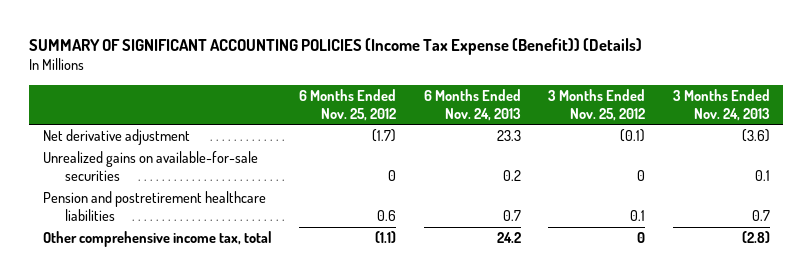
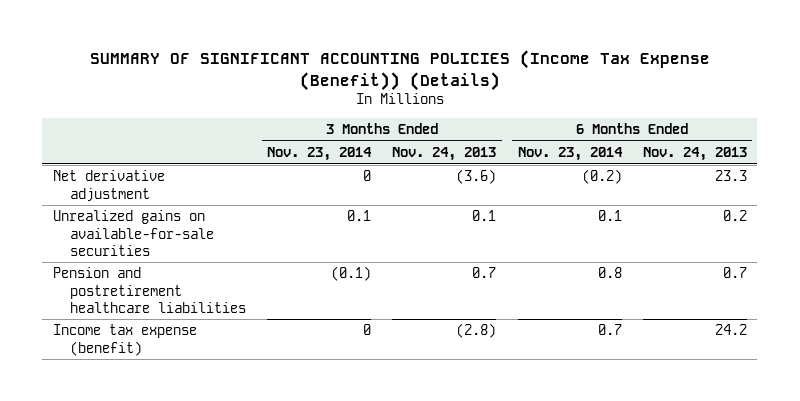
[299,88,397,121] 6 Months Ended Nov. 25, 2012 -> none
[548,88,646,121] 3 Months Ended Nov. 25, 2012 -> none
none -> [267,147,373,162] Nov. 23, 2014
none -> [517,147,623,162] Nov. 23, 2014
[42,231,272,248] Other comprehensive income tax, total -> [53,324,198,356] Income tax expense (benefit)

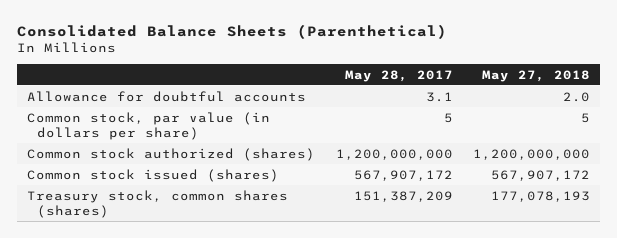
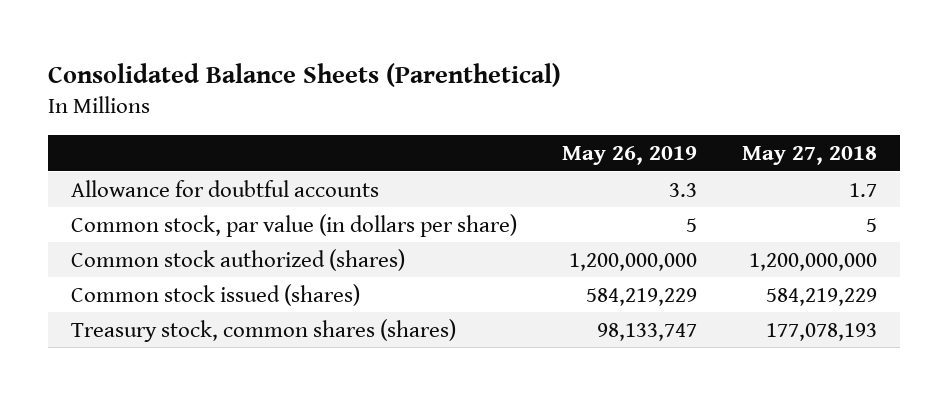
[344,69,453,82] May 28, 2017 -> none
none -> [562,145,698,165] May 26, 2019
[562,91,590,102] 2.0 -> [849,182,878,197] 1.7
[490,169,590,181] 567,907,172 -> [766,287,878,306] 584,219,229

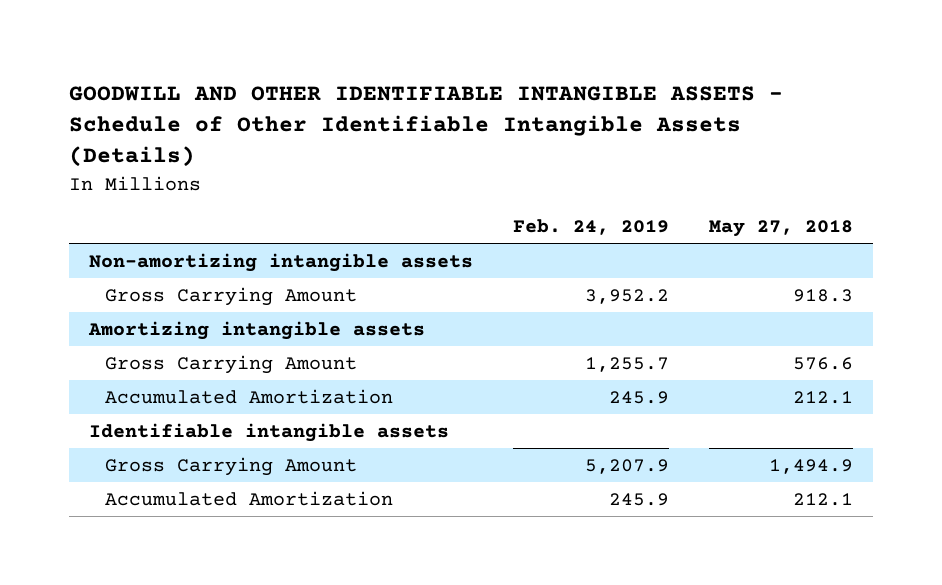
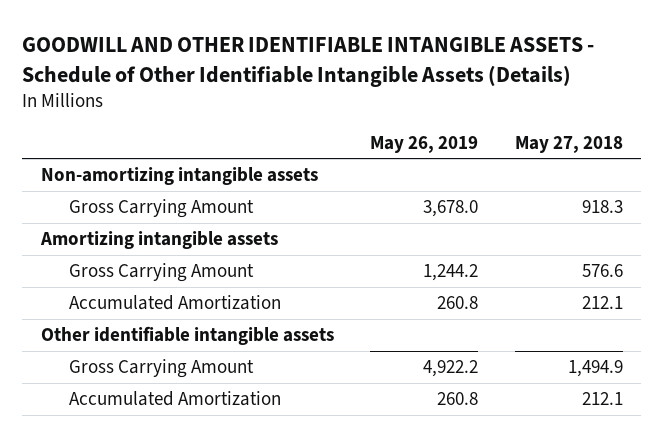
[513,219,670,236] Feb. 24, 2019 -> none
none -> [370,135,479,153] May 26, 2019
[88,422,449,442] Identifiable intangible assets -> [40,326,334,346] Other identifiable intangible assets

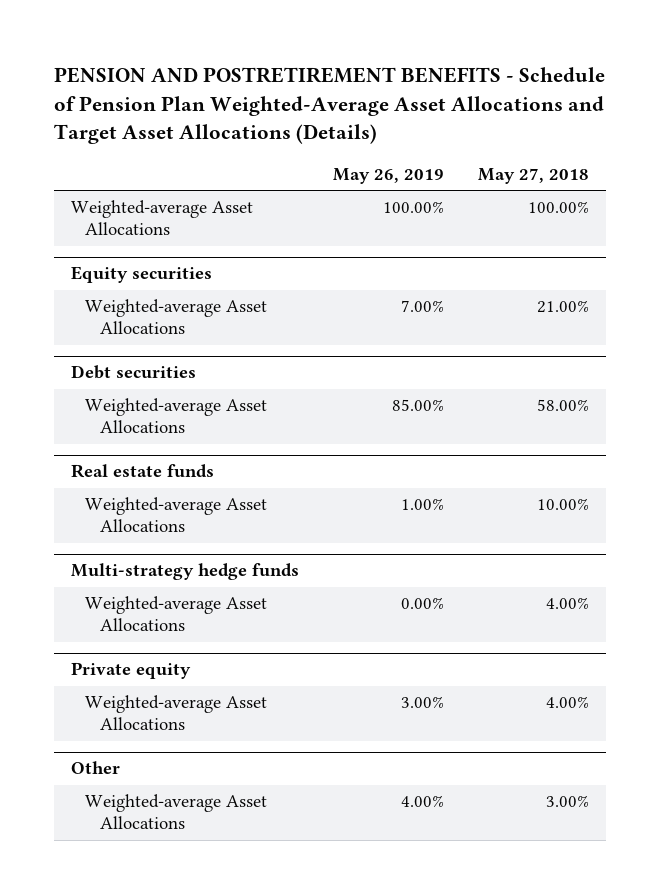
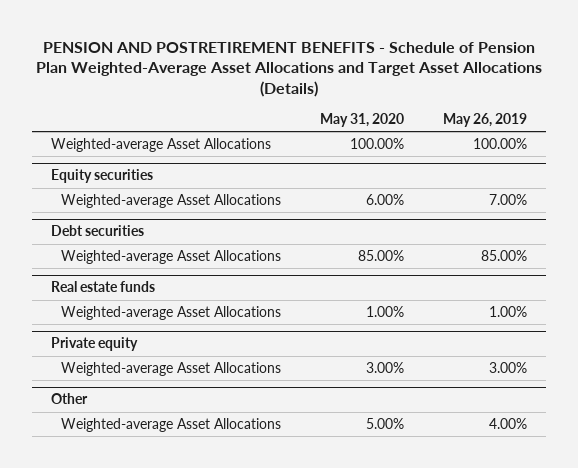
[477,168,589,185] May 27, 2018 -> none
none -> [320,113,405,128] May 31, 2020
[70,563,299,581] Multi-strategy hedge funds -> none
[85,596,268,632] Weighted-average Asset Allocations -> none

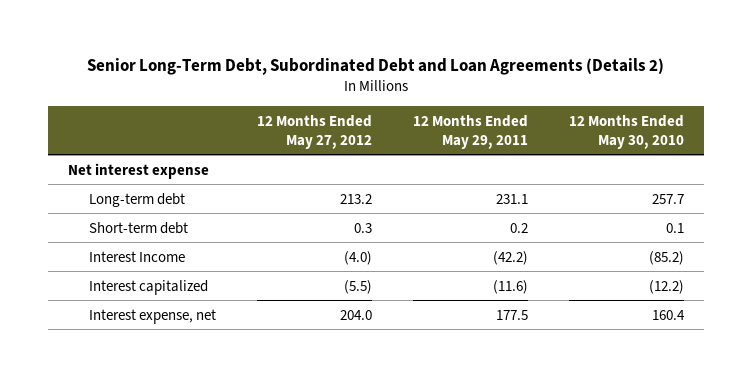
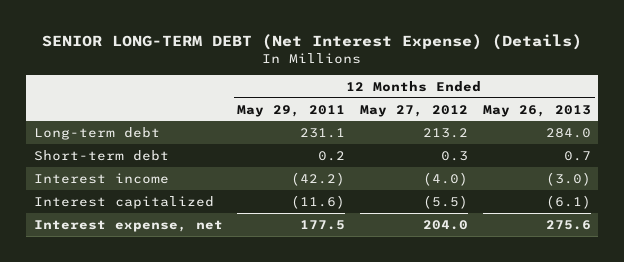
[86,57,664,75] Senior Long-Term Debt, Subordinated Debt and Loan Agreements (Details 2) -> [42,33,583,50] SENIOR LONG-TERM DEBT (Net Interest Expense) (Details)
[568,114,684,149] 12 Months Ended May 30, 2010 -> none
none -> [482,104,591,117] May 26, 2013
[67,162,209,179] Net interest expense -> none
[89,250,186,262] Interest Income -> [33,172,169,184] Interest income

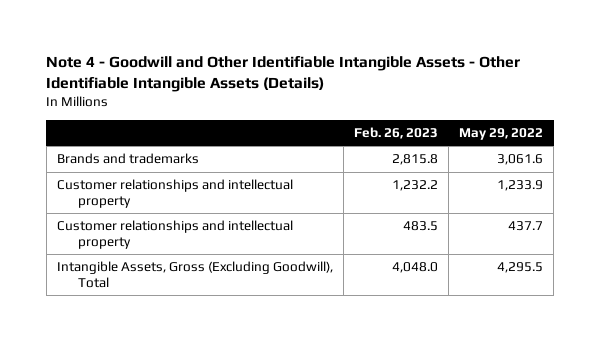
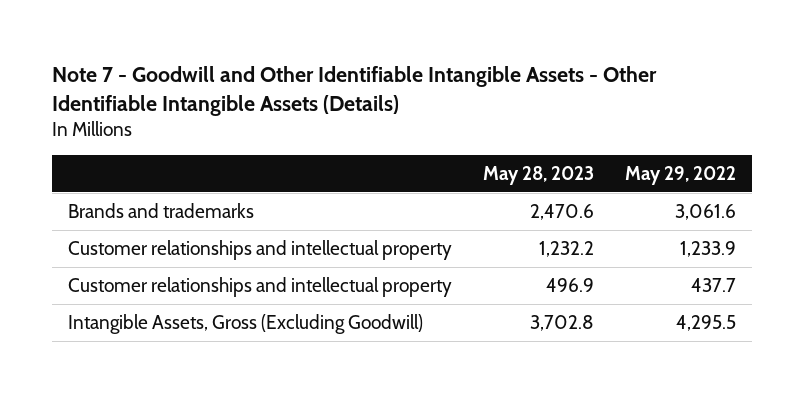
[46,55,521,92] Note 4 - Goodwill and Other Identifiable Intangible Assets - Other Identifiable Intangible Assets (Details) -> [52,65,658,116] Note 7 - Goodwill and Other Identifiable Intangible Assets - Other Identifiable Intangible Assets (Details)
[353,126,438,139] Feb. 26, 2023 -> none
none -> [483,166,595,186] May 28, 2023
[56,261,333,288] Intangible Assets, Gross (Excluding Goodwill), Total -> [67,313,423,334] Intangible Assets, Gross (Excluding Goodwill)

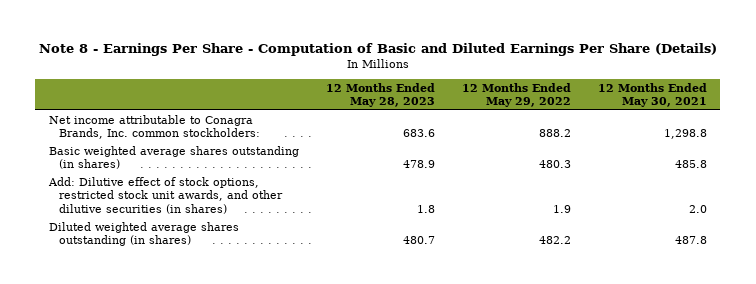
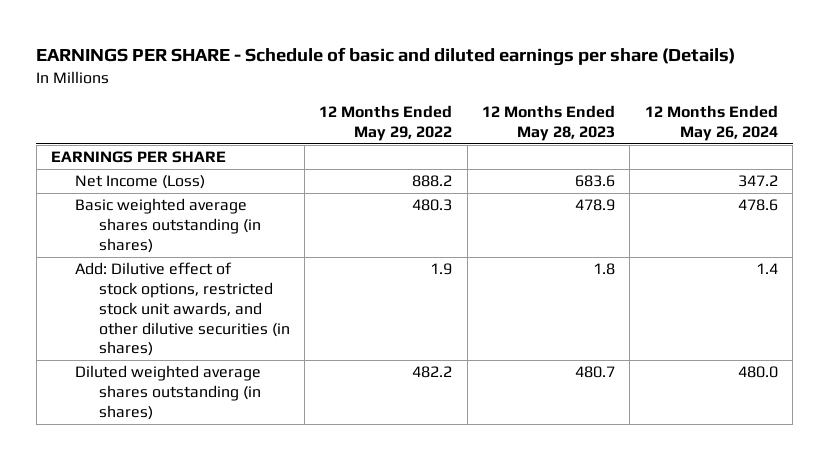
[38,42,717,56] Note 8 - Earnings Per Share - Computation of Basic and Diluted Earnings Per Share (Details) -> [36,47,736,67] EARNINGS PER SHARE - Schedule of basic and diluted earnings per share (Details)
[597,82,707,108] 12 Months Ended May 30, 2021 -> none
none -> [644,104,778,141] 12 Months Ended May 26, 2024
none -> [51,151,227,164] EARNINGS PER SHARE
[48,114,260,140] Net income attributable to Conagra Brands, Inc. common stockholders: -> [74,175,205,190] Net Income (Loss)

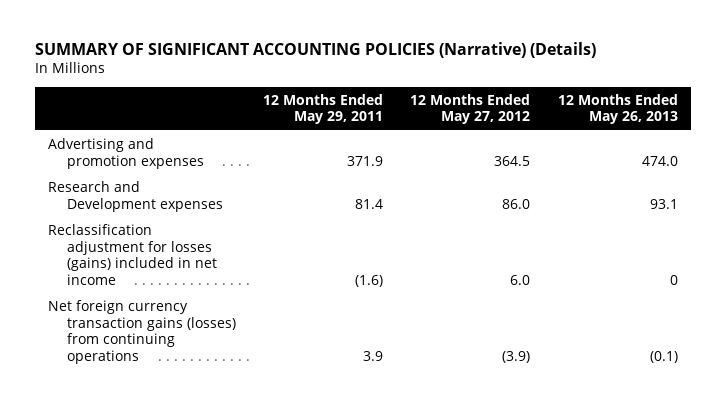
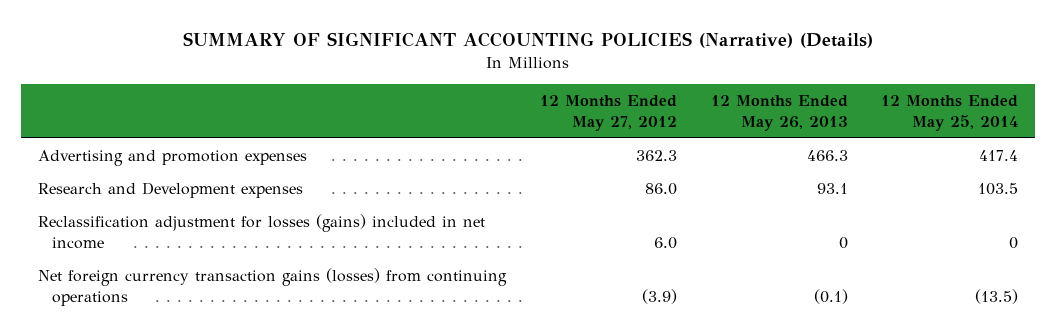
[263,93,384,125] 12 Months Ended May 29, 2011 -> none
none -> [881,94,1019,131] 12 Months Ended May 25, 2014
[494,155,531,166] 364.5 -> [635,150,677,162] 362.3
[641,155,678,166] 474.0 -> [806,150,848,162] 466.3

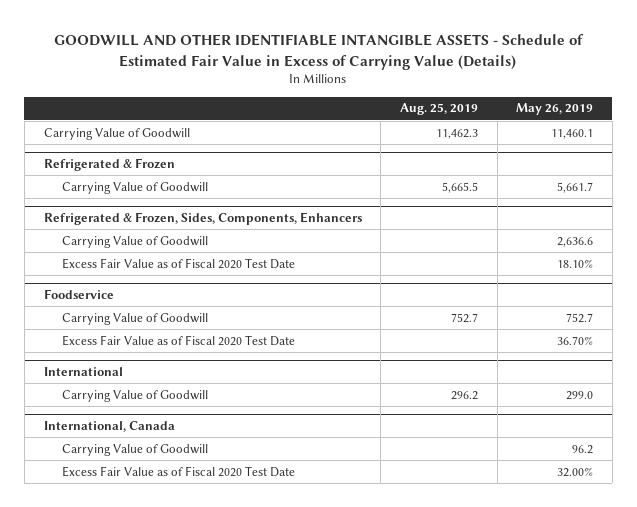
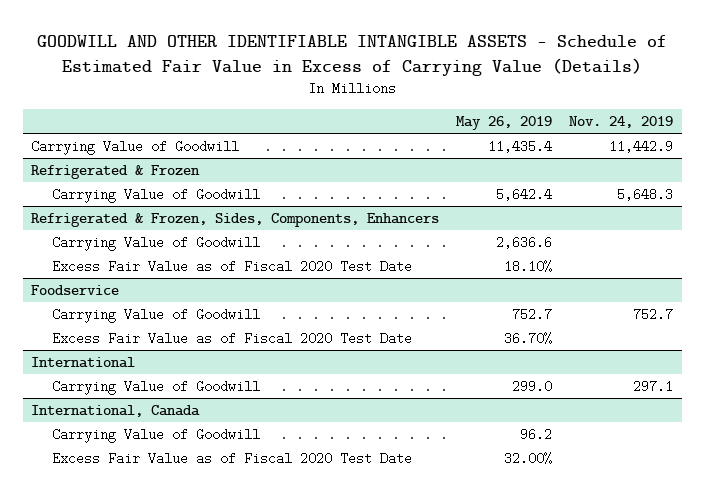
[399,103,478,116] Aug. 25, 2019 -> none
none -> [569,116,674,129] Nov. 24, 2019
[551,128,594,139] 11,460.1 -> [488,139,553,153] 11,435.4
[557,181,594,193] 5,661.7 -> [496,187,553,201] 5,642.4

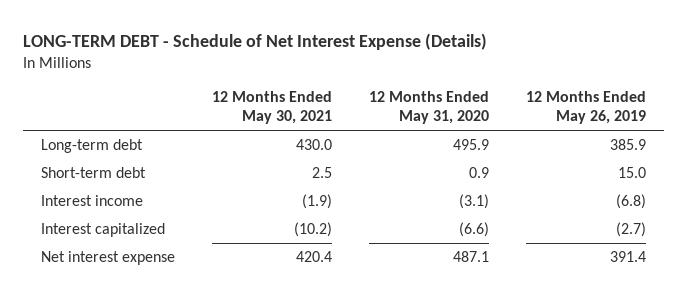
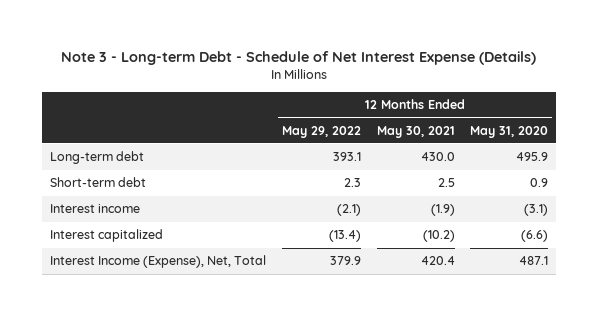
[23,32,488,50] LONG-TERM DEBT - Schedule of Net Interest Expense (Details) -> [61,50,537,65] Note 3 - Long-term Debt - Schedule of Net Interest Expense (Details)
[525,91,646,124] 12 Months Ended May 26, 2019 -> none
none -> [281,125,361,138] May 29, 2022
[41,251,176,266] Net interest expense -> [50,255,267,269] Interest Income (Expense), Net, Total

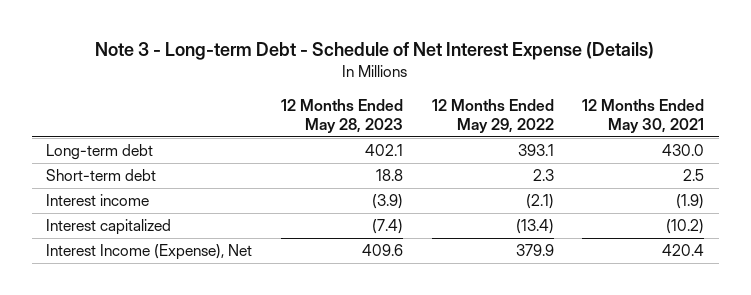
[470,125,549,138] May 31, 2020 -> none
none -> [280,99,403,133] 12 Months Ended May 28, 2023
[50,255,267,269] Interest Income (Expense), Net, Total -> [46,244,253,261] Interest Income (Expense), Net

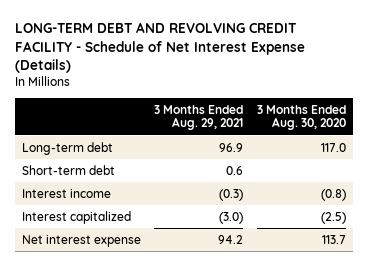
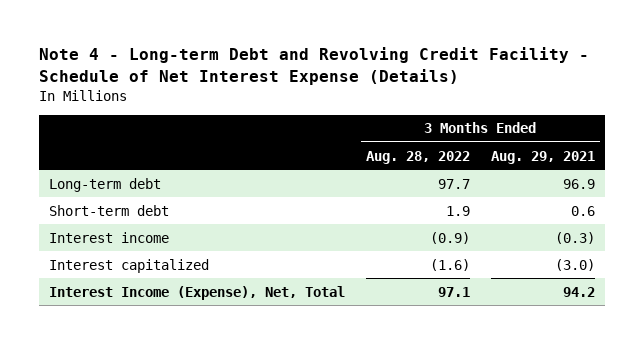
[14,22,305,74] LONG-TERM DEBT AND REVOLVING CREDIT FACILITY - Schedule of Net Interest Expense (Details) -> [38,47,589,85] Note 4 - Long-term Debt and Revolving Credit Facility - Schedule of Net Interest Expense (Details)
[257,104,347,131] 3 Months Ended Aug. 30, 2020 -> none
none -> [366,150,471,164] Aug. 28, 2022
[21,234,141,247] Net interest expense -> [49,285,346,300] Interest Income (Expense), Net, Total

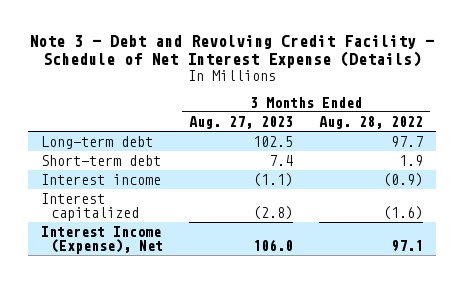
[38,47,589,85] Note 4 - Long-term Debt and Revolving Credit Facility - Schedule of Net Interest Expense (Details) -> [29,34,435,68] Note 3 - Debt and Revolving Credit Facility - Schedule of Net Interest Expense (Details)
[490,150,595,164] Aug. 29, 2021 -> none
none -> [188,115,293,129] Aug. 27, 2023
[49,285,346,300] Interest Income (Expense), Net, Total -> [41,226,163,255] Interest Income (Expense), Net

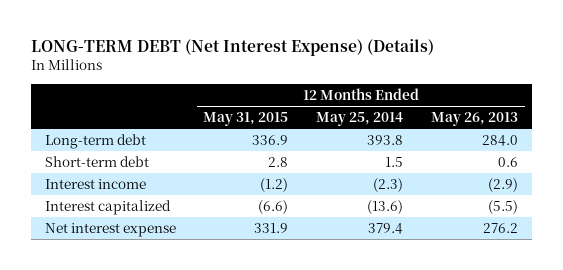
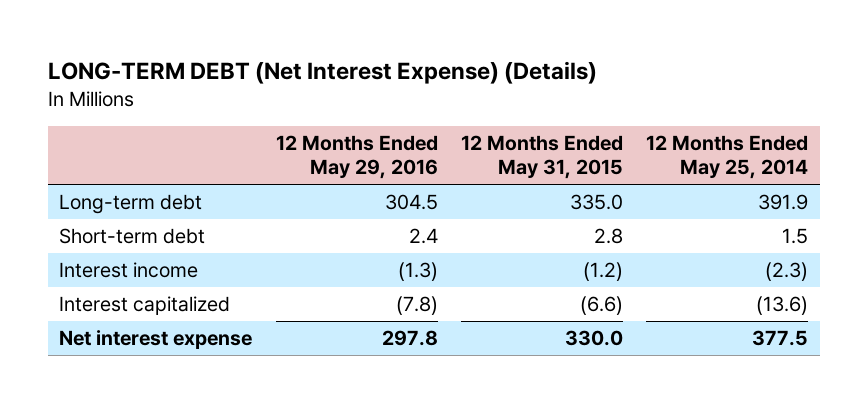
[430,112,518,127] May 26, 2013 -> none
none -> [275,135,438,180] 12 Months Ended May 29, 2016
[252,135,289,146] 336.9 -> [570,194,624,211] 335.0
[367,135,404,146] 393.8 -> [758,194,809,211] 391.9
[254,223,289,234] 331.9 -> [565,330,624,347] 330.0
[368,223,404,235] 379.4 -> [752,330,809,347] 377.5

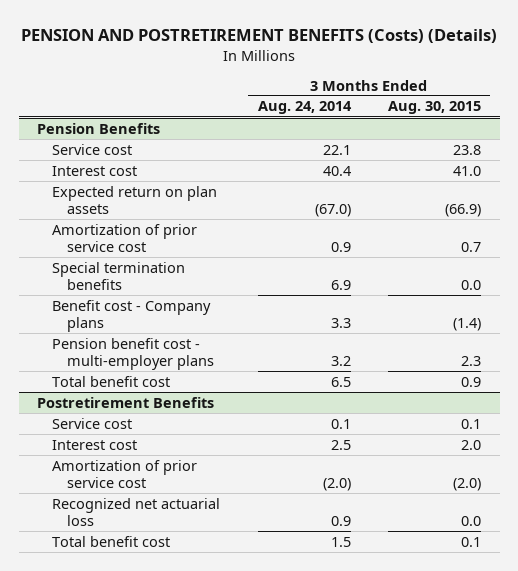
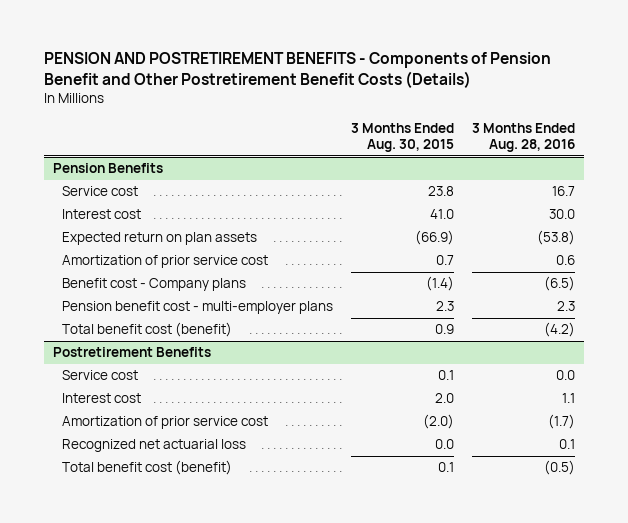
[21,29,498,44] PENSION AND POSTRETIREMENT BENEFITS (Costs) (Details) -> [43,52,551,88] PENSION AND POSTRETIREMENT BENEFITS - Components of Pension Benefit and Other Postretirement Benefit Costs (Details)
[257,101,352,115] Aug. 24, 2014 -> none
none -> [471,122,575,153] 3 Months Ended Aug. 28, 2016
[52,261,186,290] Special termination benefits -> none
[52,375,171,387] Total benefit cost -> [61,322,232,338] Total benefit cost (benefit)
[52,535,171,547] Total benefit cost -> [61,460,232,476] Total benefit cost (benefit)

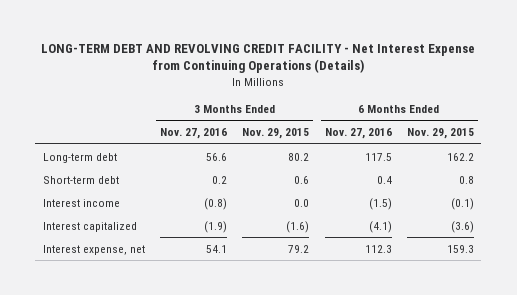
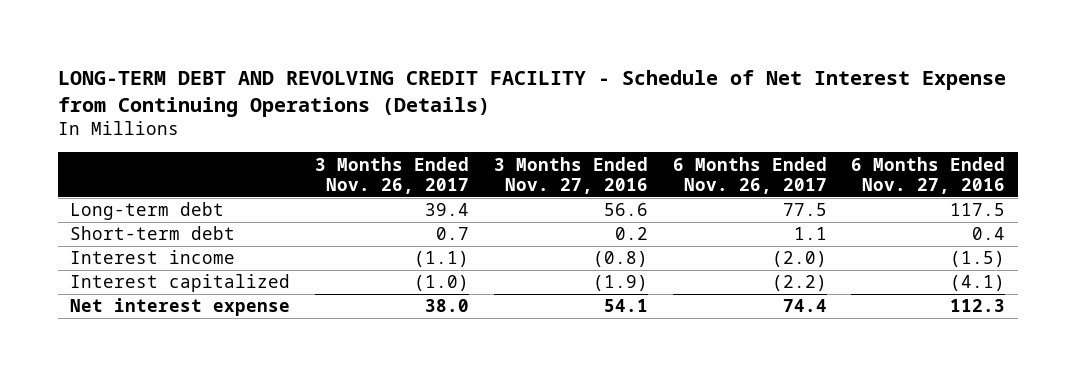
[41,43,476,74] LONG-TERM DEBT AND REVOLVING CREDIT FACILITY - Net Interest Expense from Continuing Operations (Details) -> [57,69,1006,117] LONG-TERM DEBT AND REVOLVING CREDIT FACILITY - Schedule of Net Interest Expense from Continuing Operations (Details)
[242,127,310,139] Nov. 29, 2015 -> none
[406,127,474,139] Nov. 29, 2015 -> none
none -> [315,156,470,194] 3 Months Ended Nov. 26, 2017
none -> [672,156,827,194] 6 Months Ended Nov. 26, 2017
[42,244,145,255] Interest expense, net -> [70,298,291,317] Net interest expense

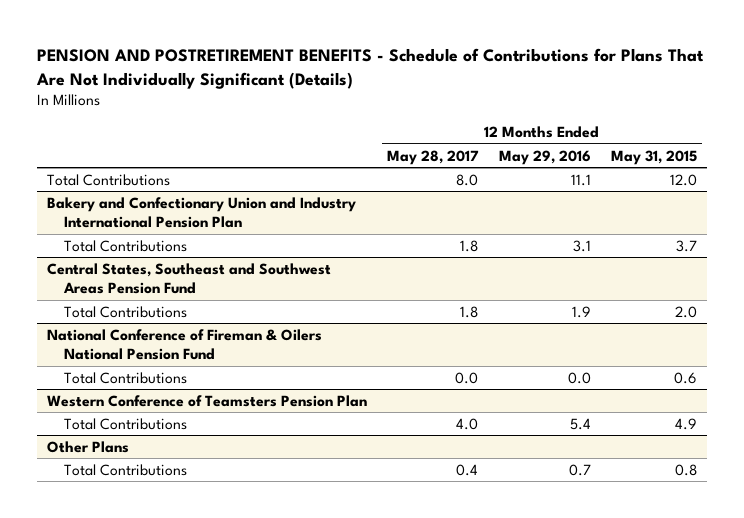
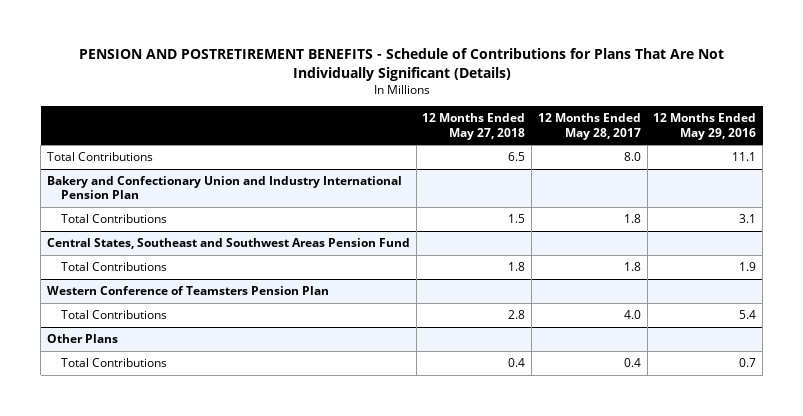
[610,149,697,165] May 31, 2015 -> none
none -> [422,113,526,140] 12 Months Ended May 27, 2018
[47,328,323,360] National Conference of Fireman & Oilers National Pension Fund -> none
[64,371,188,384] Total Contributions -> none

